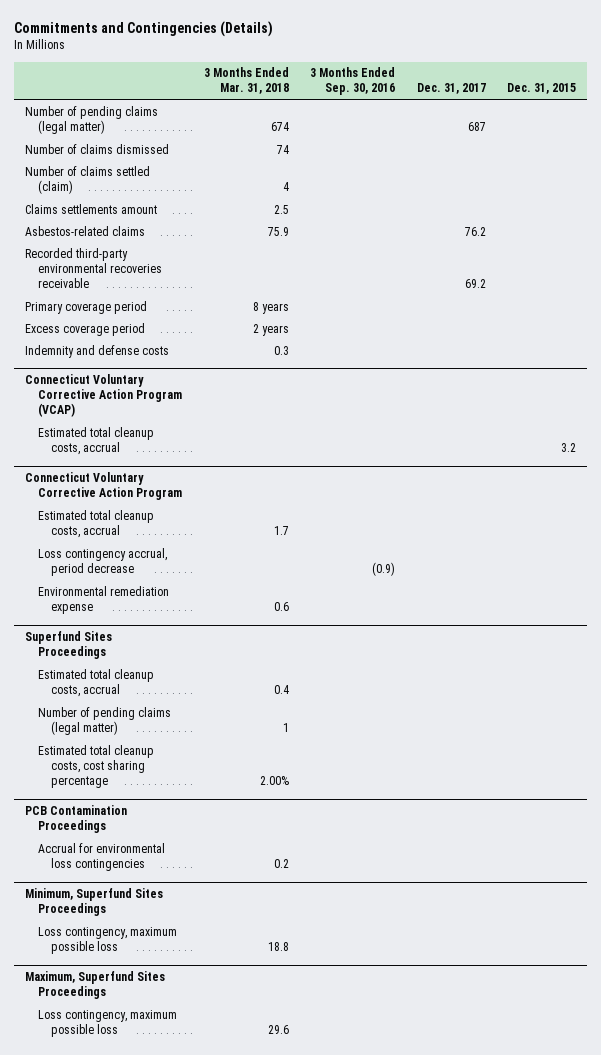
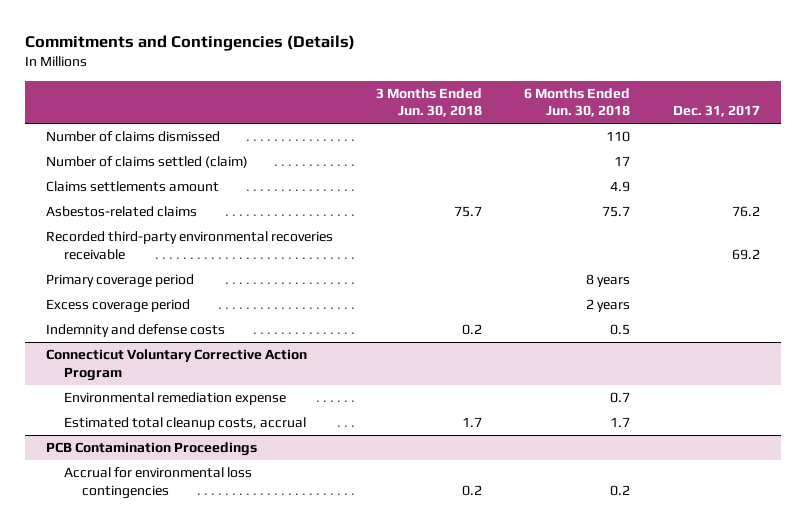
[203,67,289,95] 3 Months Ended Mar. 31, 2018 -> none
[310,67,396,96] 3 Months Ended Sep. 30, 2016 -> none
[507,83,577,95] Dec. 31, 2015 -> none
none -> [375,87,482,118] 3 Months Ended Jun. 30, 2018
none -> [524,87,631,118] 6 Months Ended Jun. 30, 2018
[24,105,158,134] Number of pending claims (legal matter) -> none
[24,374,182,418] Connecticut Voluntary Corrective Action Program (VCAP) -> none
[37,426,154,455] Estimated total cleanup costs, accrual -> none
[37,547,167,576] Loss contingency accrual, period decrease -> none
[24,631,112,660] Superfund Sites Proceedings -> none
[37,668,154,697] Estimated total cleanup costs, accrual -> none
[37,706,171,735] Number of pending claims (legal matter) -> none
[37,744,154,788] Estimated total cleanup costs, cost sharing percentage -> none
[37,509,154,538] Estimated total cleanup costs, accrual -> [64,417,307,431] Estimated total cleanup costs, accrual
[24,888,163,917] Minimum, Superfund Sites Proceedings -> none
[37,926,177,954] Loss contingency, maximum possible loss -> none
[24,971,165,1000] Maximum, Superfund Sites Proceedings -> none
[37,1009,177,1037] Loss contingency, maximum possible loss -> none

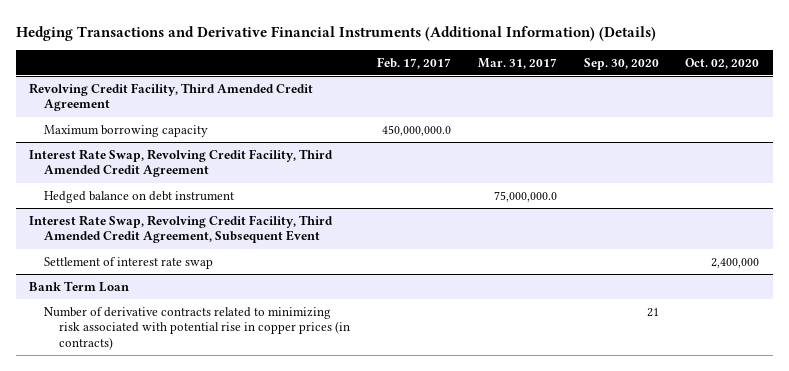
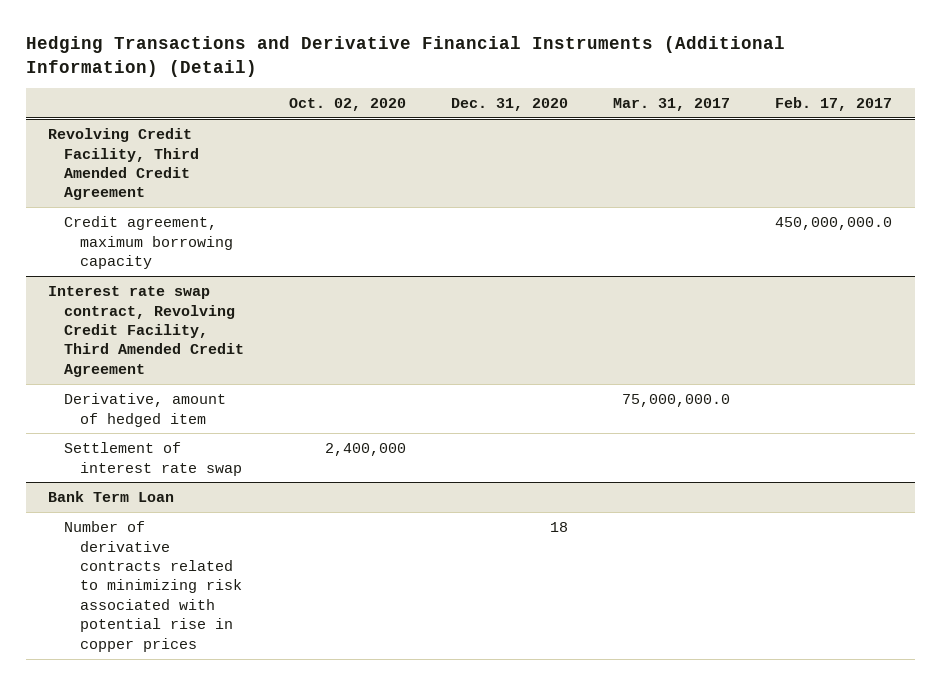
[15,25,656,41] Hedging Transactions and Derivative Financial Instruments (Additional Information) (Details) -> [25,36,785,77] Hedging Transactions and Derivative Financial Instruments (Additional Information) (Detail)
[583,57,659,70] Sep. 30, 2020 -> none
none -> [451,97,569,111] Dec. 31, 2020
[29,214,334,244] Interest Rate Swap, Revolving Credit Facility, Third Amended Credit Agreement, Subsequent Event -> none
[44,256,214,269] Settlement of interest rate swap -> none
[44,124,209,137] Maximum borrowing capacity -> [64,216,234,269] Credit agreement, maximum borrowing capacity
[29,148,334,178] Interest Rate Swap, Revolving Credit Facility, Third Amended Credit Agreement -> [48,286,245,377] Interest rate swap contract, Revolving Credit Facility, Third Amended Credit Agreement
[44,190,235,203] Hedged balance on debt instrument -> [64,393,227,427] Derivative, amount of hedged item
none -> [64,442,243,476] Settlement of interest rate swap
[44,306,351,351] Number of derivative contracts related to minimizing risk associated with potential rise in copper prices (in contracts) -> [64,521,243,652] Number of derivative contracts related to minimizing risk associated with potential rise in copper prices

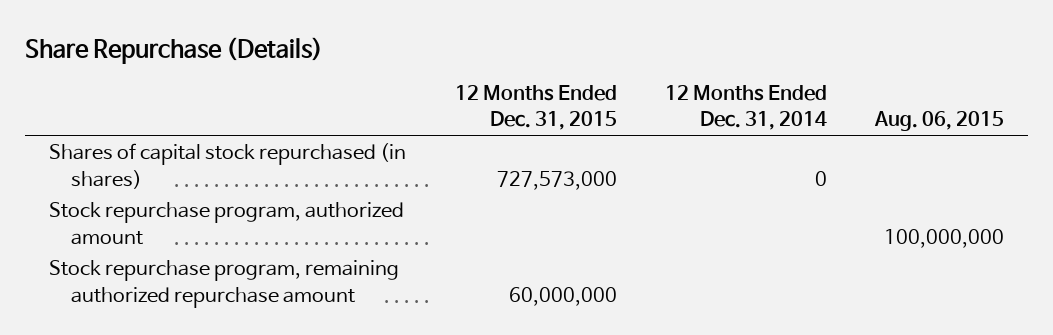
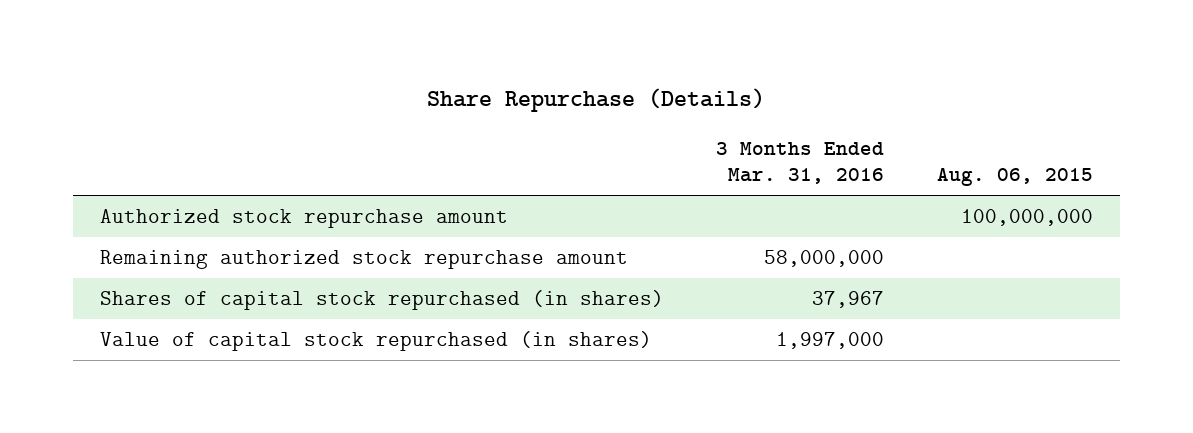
[454,85,617,131] 12 Months Ended Dec. 31, 2015 -> none
[664,85,827,131] 12 Months Ended Dec. 31, 2014 -> none
none -> [716,141,885,185] 3 Months Ended Mar. 31, 2016
none -> [99,208,508,228] Authorized stock repurchase amount
none -> [99,249,628,269] Remaining authorized stock repurchase amount
[49,202,405,245] Stock repurchase program, authorized amount -> none
[49,260,400,308] Stock repurchase program, remaining authorized repurchase amount -> none
none -> [99,330,652,351] Value of capital stock repurchased (in shares)

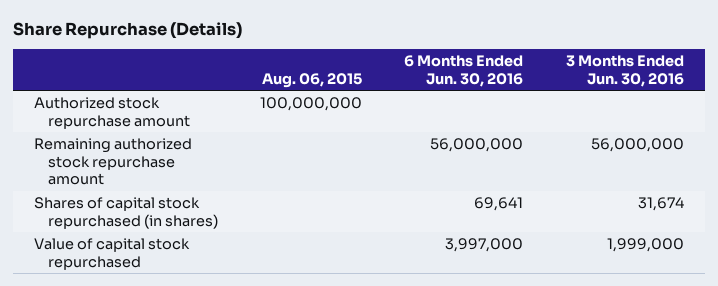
[716,141,885,185] 3 Months Ended Mar. 31, 2016 -> none
none -> [404,55,524,88] 6 Months Ended Jun. 30, 2016
none -> [565,55,684,88] 3 Months Ended Jun. 30, 2016
[99,330,652,351] Value of capital stock repurchased (in shares) -> [33,237,190,270] Value of capital stock repurchased

